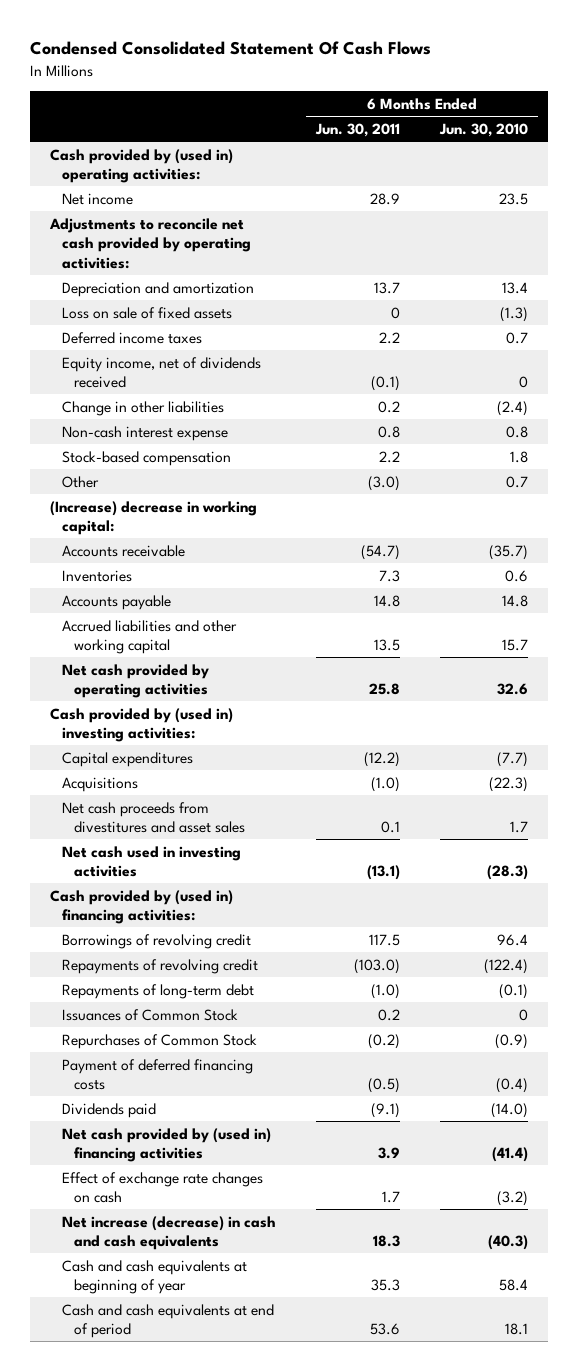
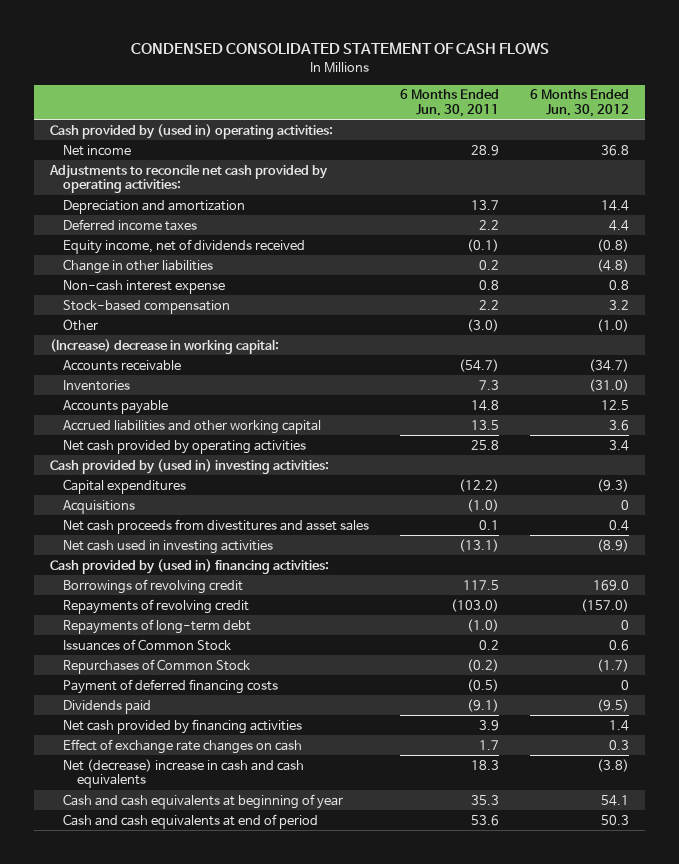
[30,41,432,56] Condensed Consolidated Statement Of Cash Flows -> [130,42,549,55] CONDENSED CONSOLIDATED STATEMENT OF CASH FLOWS
[439,122,529,137] Jun. 30, 2010 -> none
none -> [530,89,630,118] 6 Months Ended Jun. 30, 2012
[61,306,232,319] Loss on sale of fixed assets -> none
[61,1127,271,1163] Net cash provided by (used in) financing activities -> [63,718,303,734] Net cash provided by financing activities
[61,1215,276,1251] Net increase (decrease) in cash and cash equivalents -> [63,758,305,789] Net (decrease) increase in cash and cash equivalents

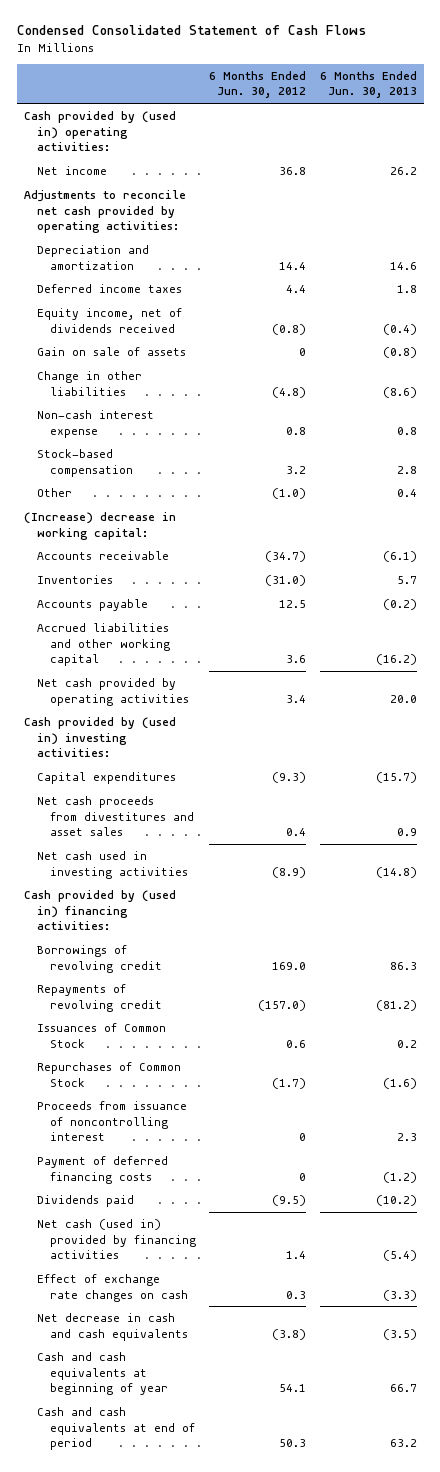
[130,42,549,55] CONDENSED CONSOLIDATED STATEMENT OF CASH FLOWS -> [16,25,366,36] Condensed Consolidated Statement of Cash Flows
[400,89,500,118] 6 Months Ended Jun. 30, 2011 -> none
none -> [319,70,417,99] 6 Months Ended Jun. 30, 2013
none -> [36,347,186,357] Gain on sale of assets
[63,499,136,514] Acquisitions -> none
[63,618,252,634] Repayments of long-term debt -> none
none -> [36,1101,187,1142] Proceeds from issuance of noncontrolling interest
[63,718,303,734] Net cash provided by financing activities -> [36,1219,196,1260] Net cash (used in) provided by financing activities
[63,758,305,789] Net (decrease) increase in cash and cash equivalents -> [36,1313,188,1341] Net decrease in cash and cash equivalents

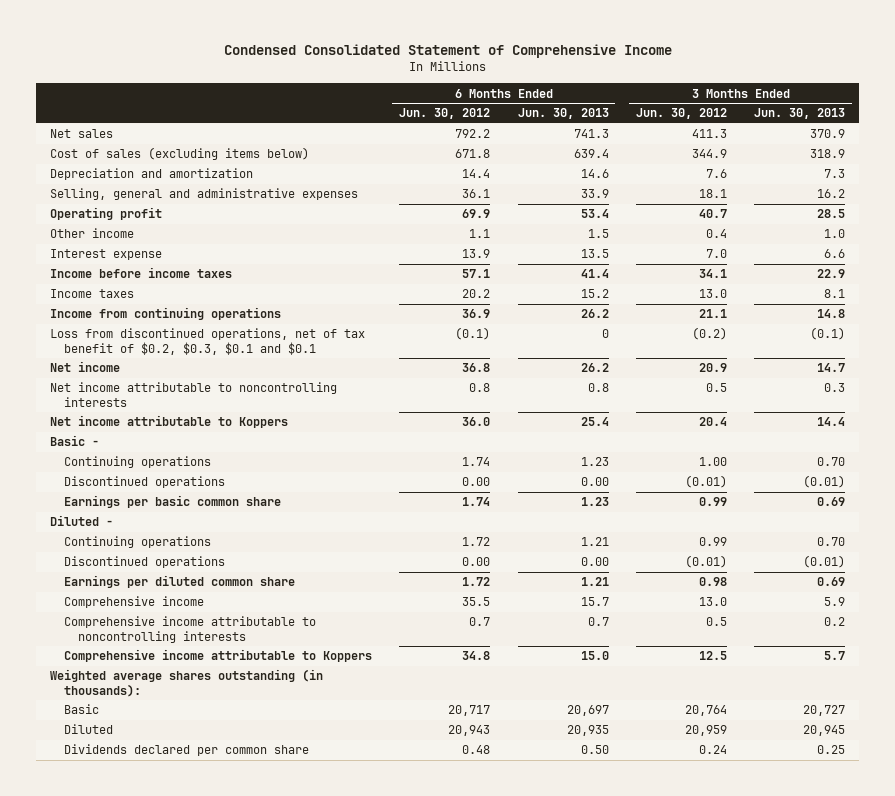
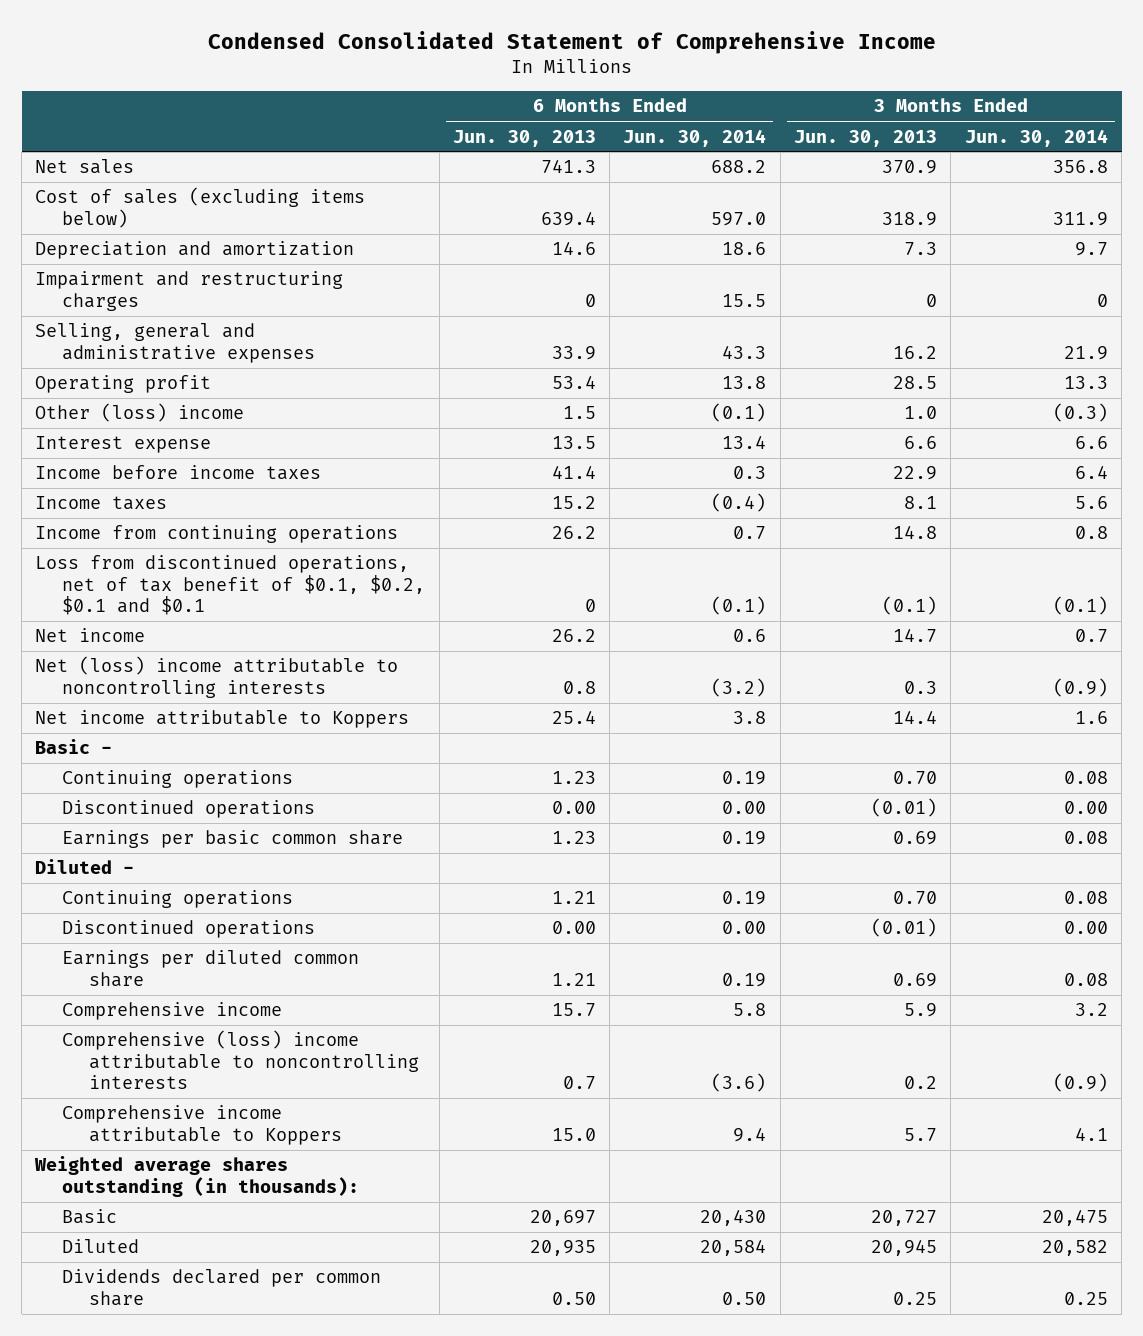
[399,108,491,120] Jun. 30, 2012 -> none
[635,108,727,120] Jun. 30, 2012 -> none
none -> [623,128,767,147] Jun. 30, 2014
none -> [964,128,1108,147] Jun. 30, 2014
none -> [35,271,344,311] Impairment and restructuring charges
[49,228,134,239] Other income -> [35,403,245,423] Other (loss) income
[49,328,365,356] Loss from discontinued operations, net of tax benefit of $0.2, $0.3, $0.1 and $0.1 -> [35,555,426,615] Loss from discontinued operations, net of tax benefit of $0.1, $0.2, $0.1 and $0.1
[49,382,337,408] Net income attributable to noncontrolling interests -> [35,656,399,698] Net (loss) income attributable to noncontrolling interests
[63,616,316,644] Comprehensive income attributable to noncontrolling interests -> [62,1030,420,1089] Comprehensive (loss) income attributable to noncontrolling interests

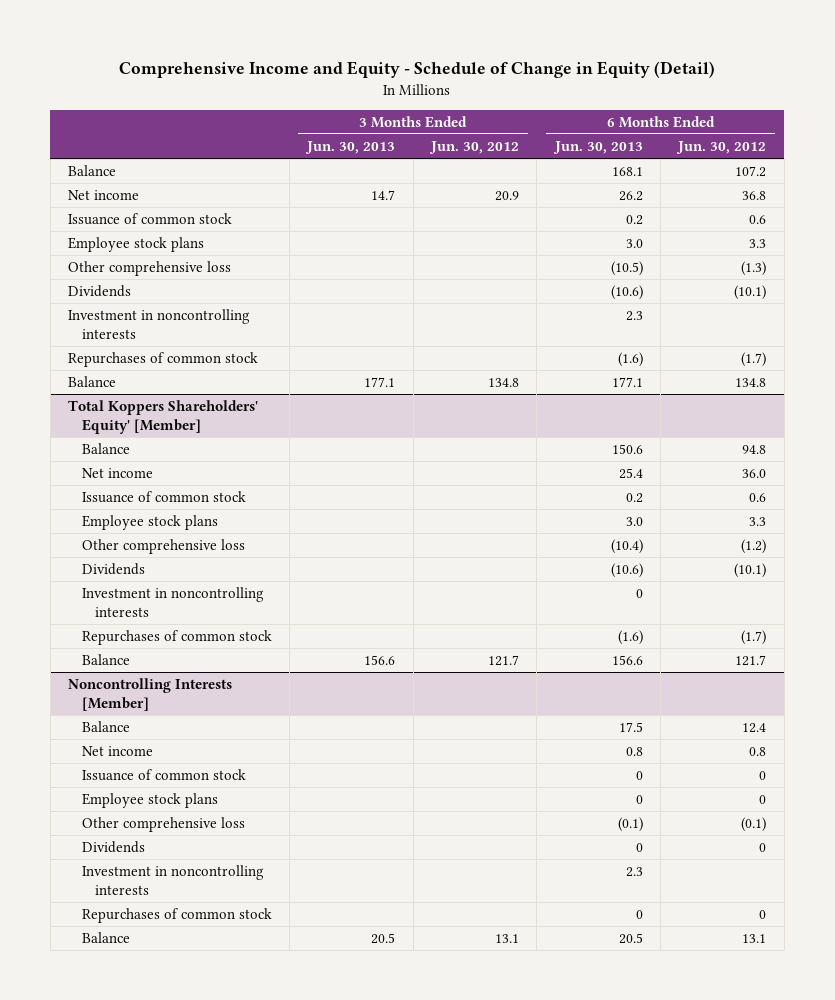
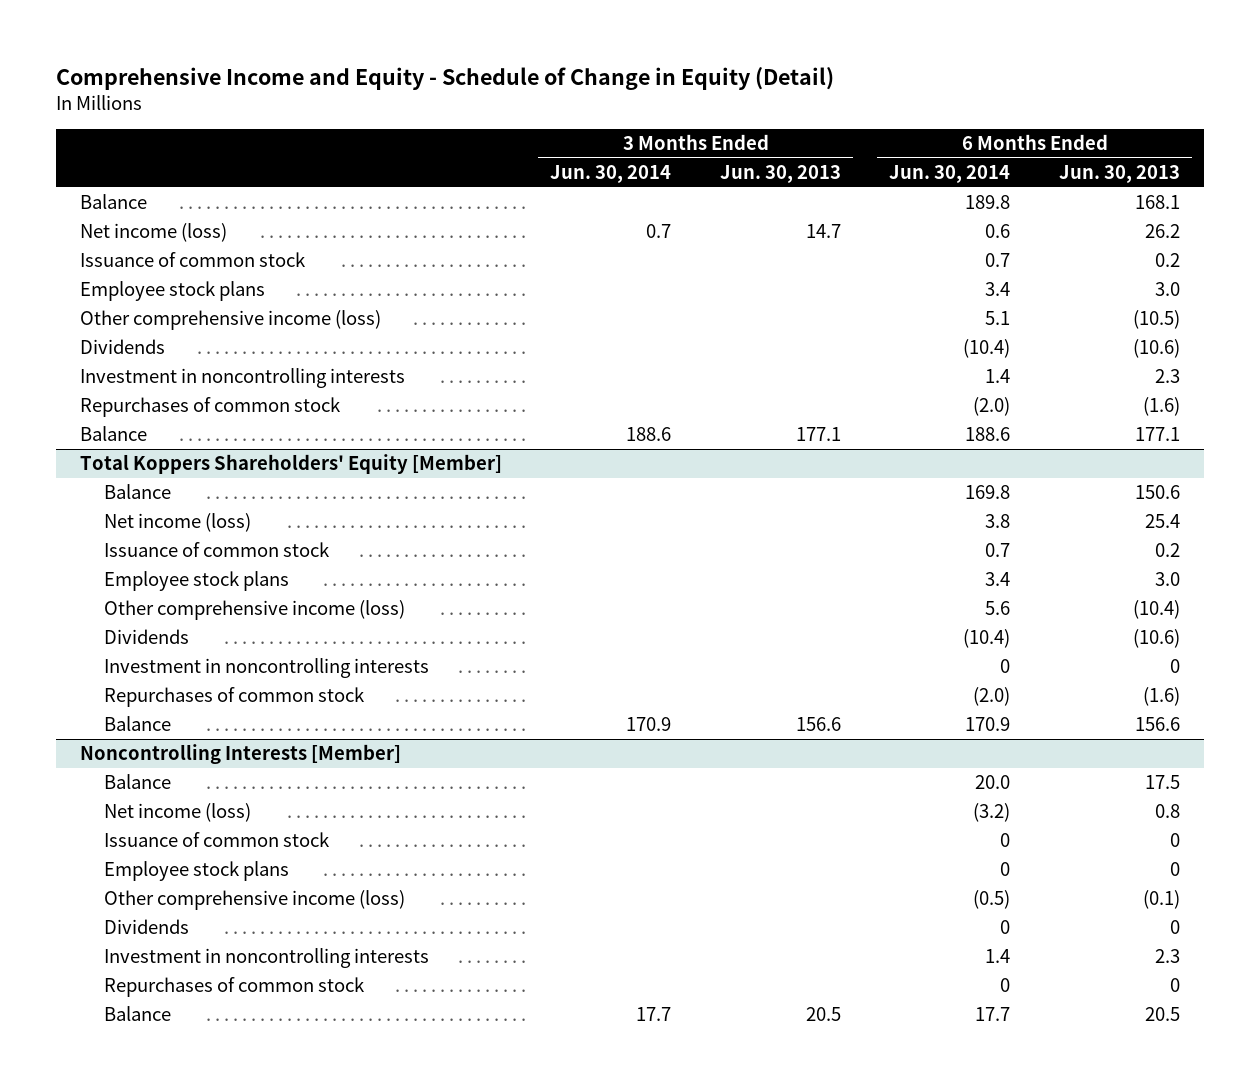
[429,140,520,154] Jun. 30, 2012 -> none
[676,140,767,154] Jun. 30, 2012 -> none
none -> [550,165,672,184] Jun. 30, 2014
none -> [889,165,1011,184] Jun. 30, 2014
[68,190,140,201] Net income -> [79,223,227,243] Net income (loss)
[68,261,232,277] Other comprehensive loss -> [79,310,381,331] Other comprehensive income (loss)
[68,400,259,435] Total Koppers Shareholders' Equity' [Member] -> [79,454,502,475] Total Koppers Shareholders' Equity [Member]
[81,468,153,479] Net income -> [104,513,252,533] Net income (loss)
[81,539,245,555] Other comprehensive loss -> [104,600,406,621] Other comprehensive income (loss)
[81,746,153,757] Net income -> [104,803,252,823] Net income (loss)
[81,817,245,833] Other comprehensive loss -> [104,890,406,911] Other comprehensive income (loss)

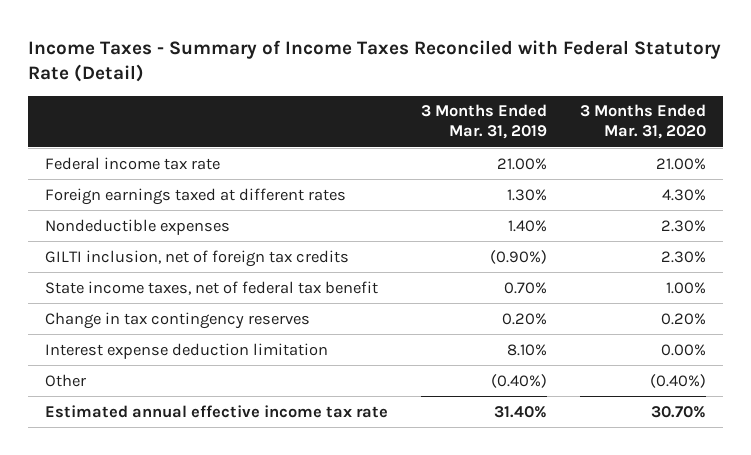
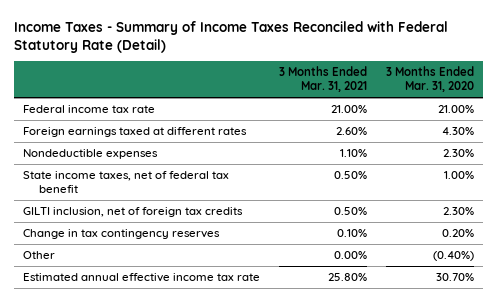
[420,104,547,140] 3 Months Ended Mar. 31, 2019 -> none
none -> [278,66,367,93] 3 Months Ended Mar. 31, 2021
[44,249,349,267] GILTI inclusion, net of foreign tax credits -> [22,207,243,218] GILTI inclusion, net of foreign tax credits
[44,342,328,359] Interest expense deduction limitation -> none

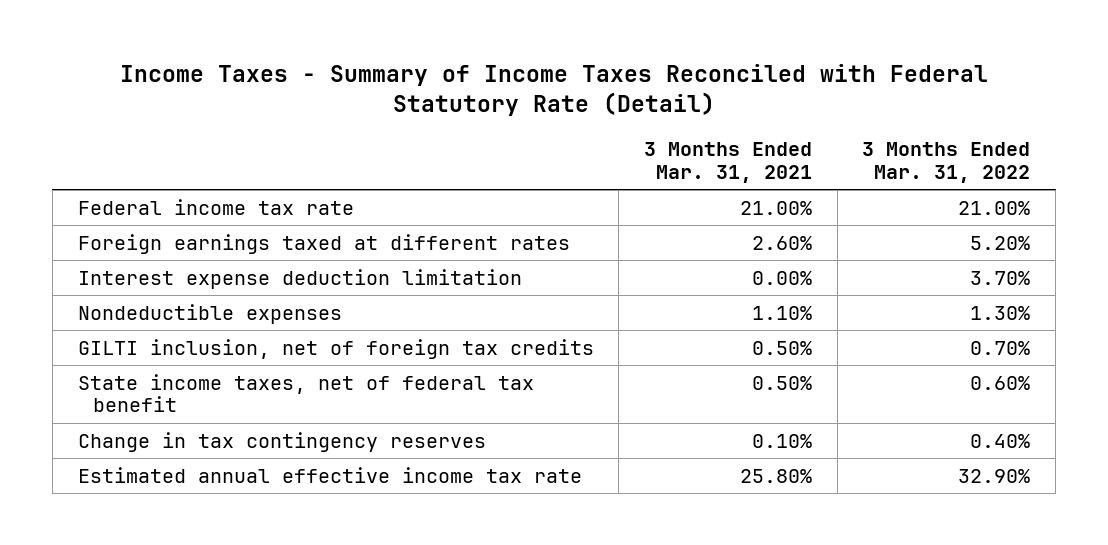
[385,66,474,93] 3 Months Ended Mar. 31, 2020 -> none
none -> [862,142,1031,183] 3 Months Ended Mar. 31, 2022
none -> [77,268,522,289] Interest expense deduction limitation
[22,171,229,194] State income taxes, net of federal tax benefit -> [77,373,534,413] State income taxes, net of federal tax benefit
[22,251,55,260] Other -> none

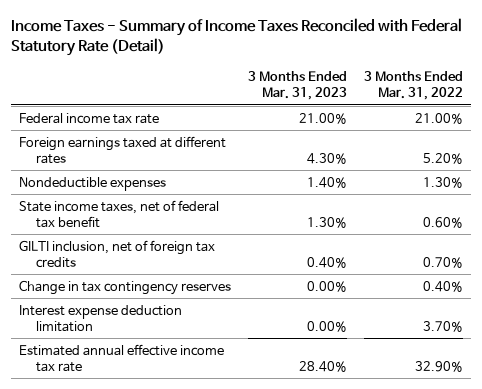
[643,142,812,183] 3 Months Ended Mar. 31, 2021 -> none
none -> [247,70,347,101] 3 Months Ended Mar. 31, 2023
[77,338,594,359] GILTI inclusion, net of foreign tax credits -> [19,239,216,269] GILTI inclusion, net of foreign tax credits
[77,268,522,289] Interest expense deduction limitation -> [19,304,183,333] Interest expense deduction limitation

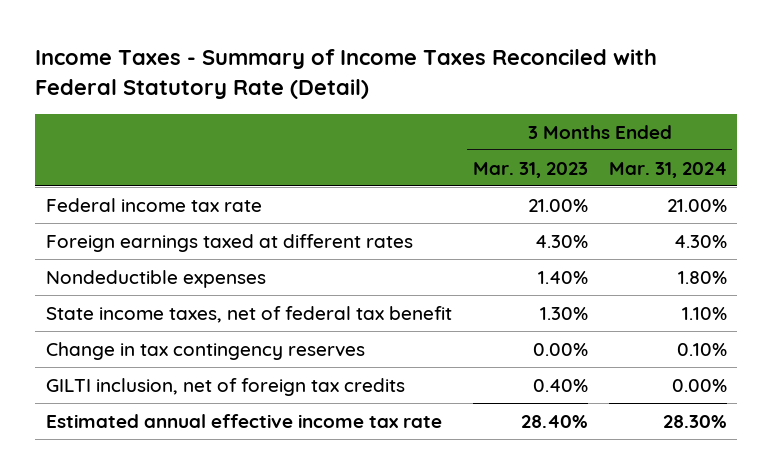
[363,70,463,101] 3 Months Ended Mar. 31, 2022 -> none
none -> [608,161,727,178] Mar. 31, 2024
[19,304,183,333] Interest expense deduction limitation -> none
[19,239,216,269] GILTI inclusion, net of foreign tax credits -> [45,377,405,396] GILTI inclusion, net of foreign tax credits

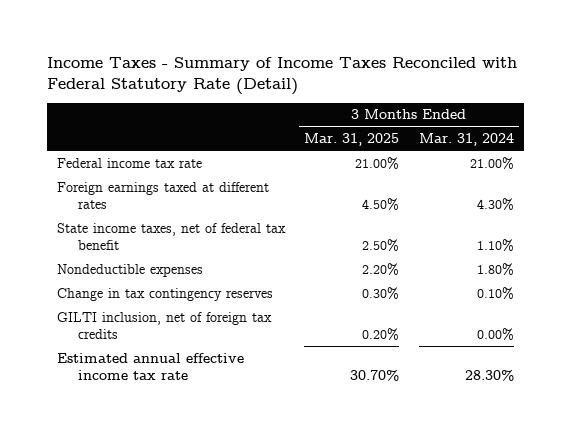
[472,161,588,178] Mar. 31, 2023 -> none
none -> [304,133,400,147] Mar. 31, 2025
[45,269,266,288] Nondeductible expenses -> [56,263,203,277] Nondeductible expenses

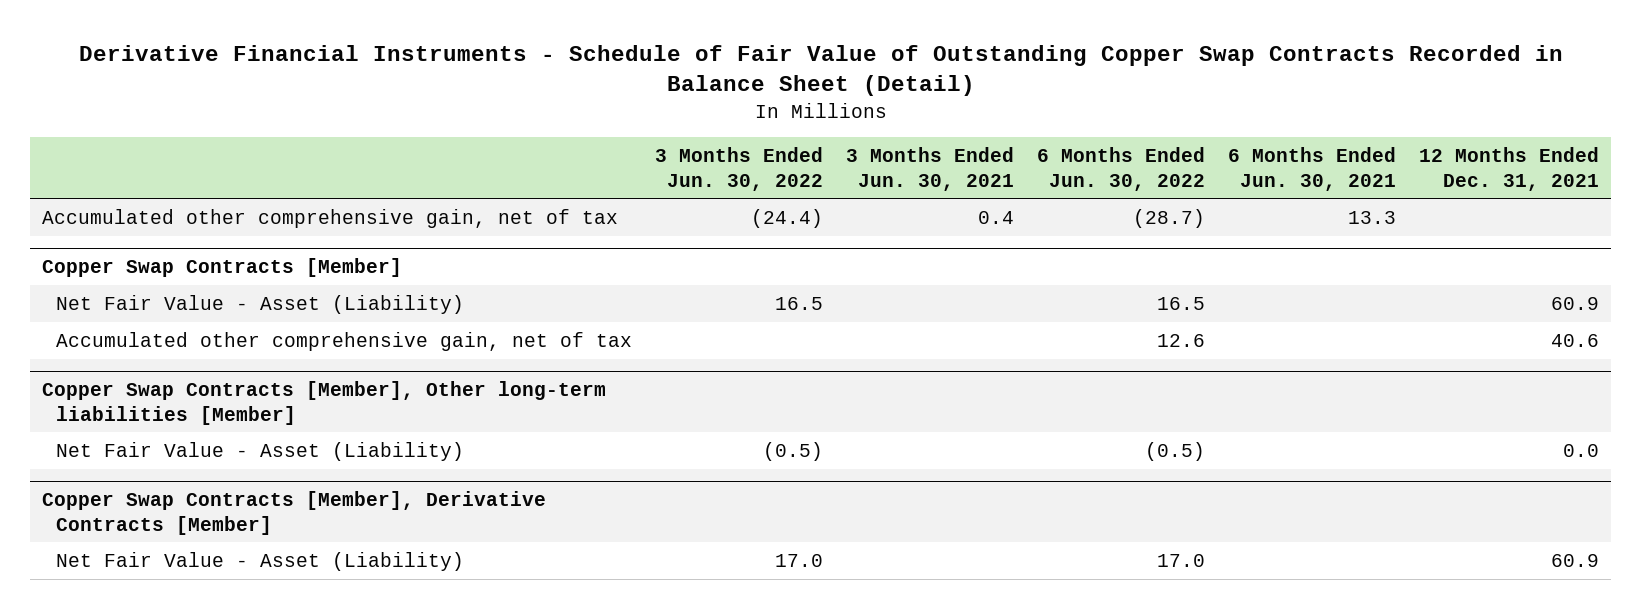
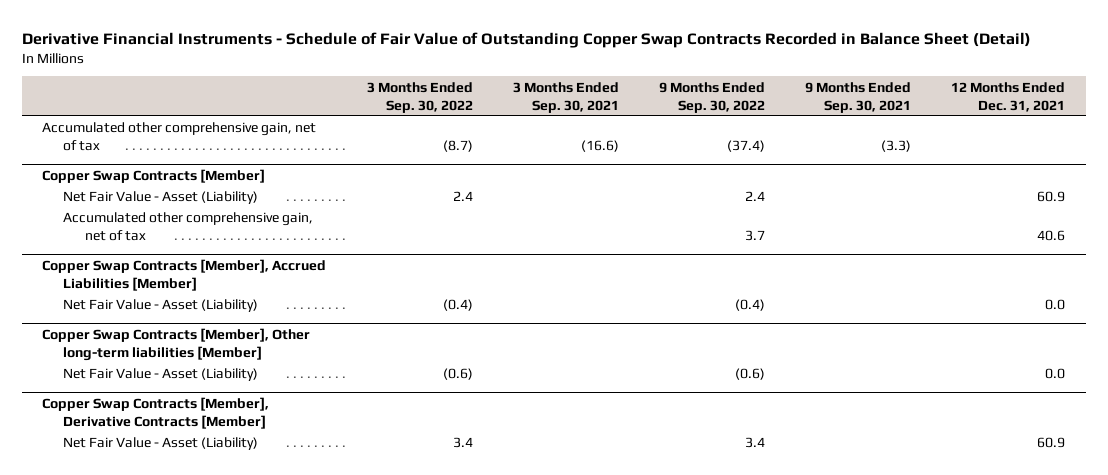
[655,147,824,191] 3 Months Ended Jun. 30, 2022 -> none
[846,147,1015,191] 3 Months Ended Jun. 30, 2021 -> none
[1037,147,1206,191] 6 Months Ended Jun. 30, 2022 -> none
[1228,147,1397,191] 6 Months Ended Jun. 30, 2021 -> none
none -> [366,81,473,113] 3 Months Ended Sep. 30, 2022
none -> [512,81,619,113] 3 Months Ended Sep. 30, 2021
none -> [658,81,765,113] 9 Months Ended Sep. 30, 2022
none -> [805,81,912,113] 9 Months Ended Sep. 30, 2021
none -> [42,259,327,292] Copper Swap Contracts [Member], Accrued Liabilities [Member]
none -> [63,299,259,313] Net Fair Value - Asset (Liability)

